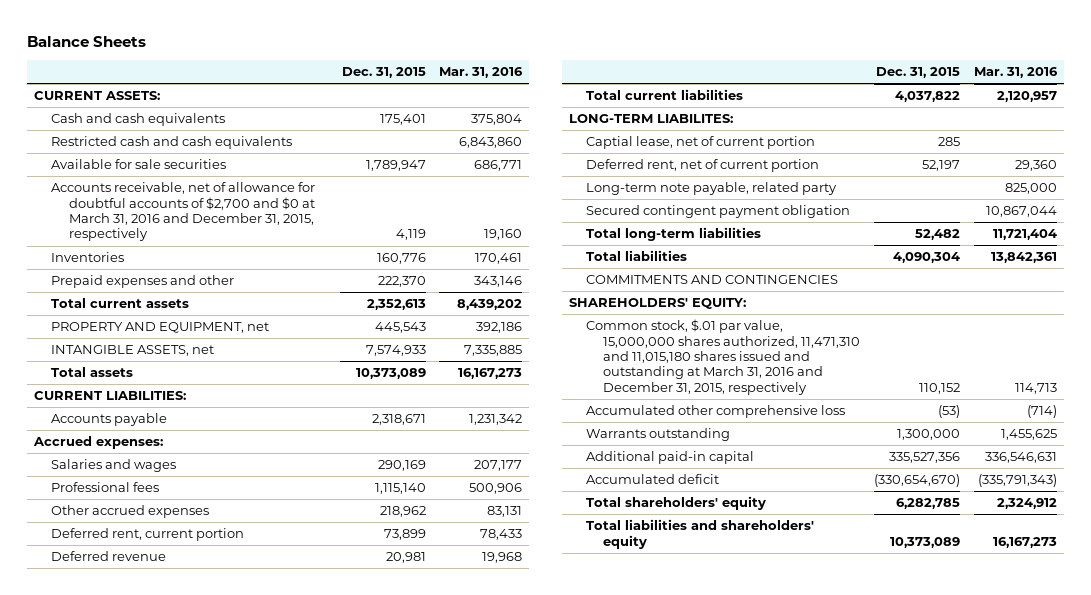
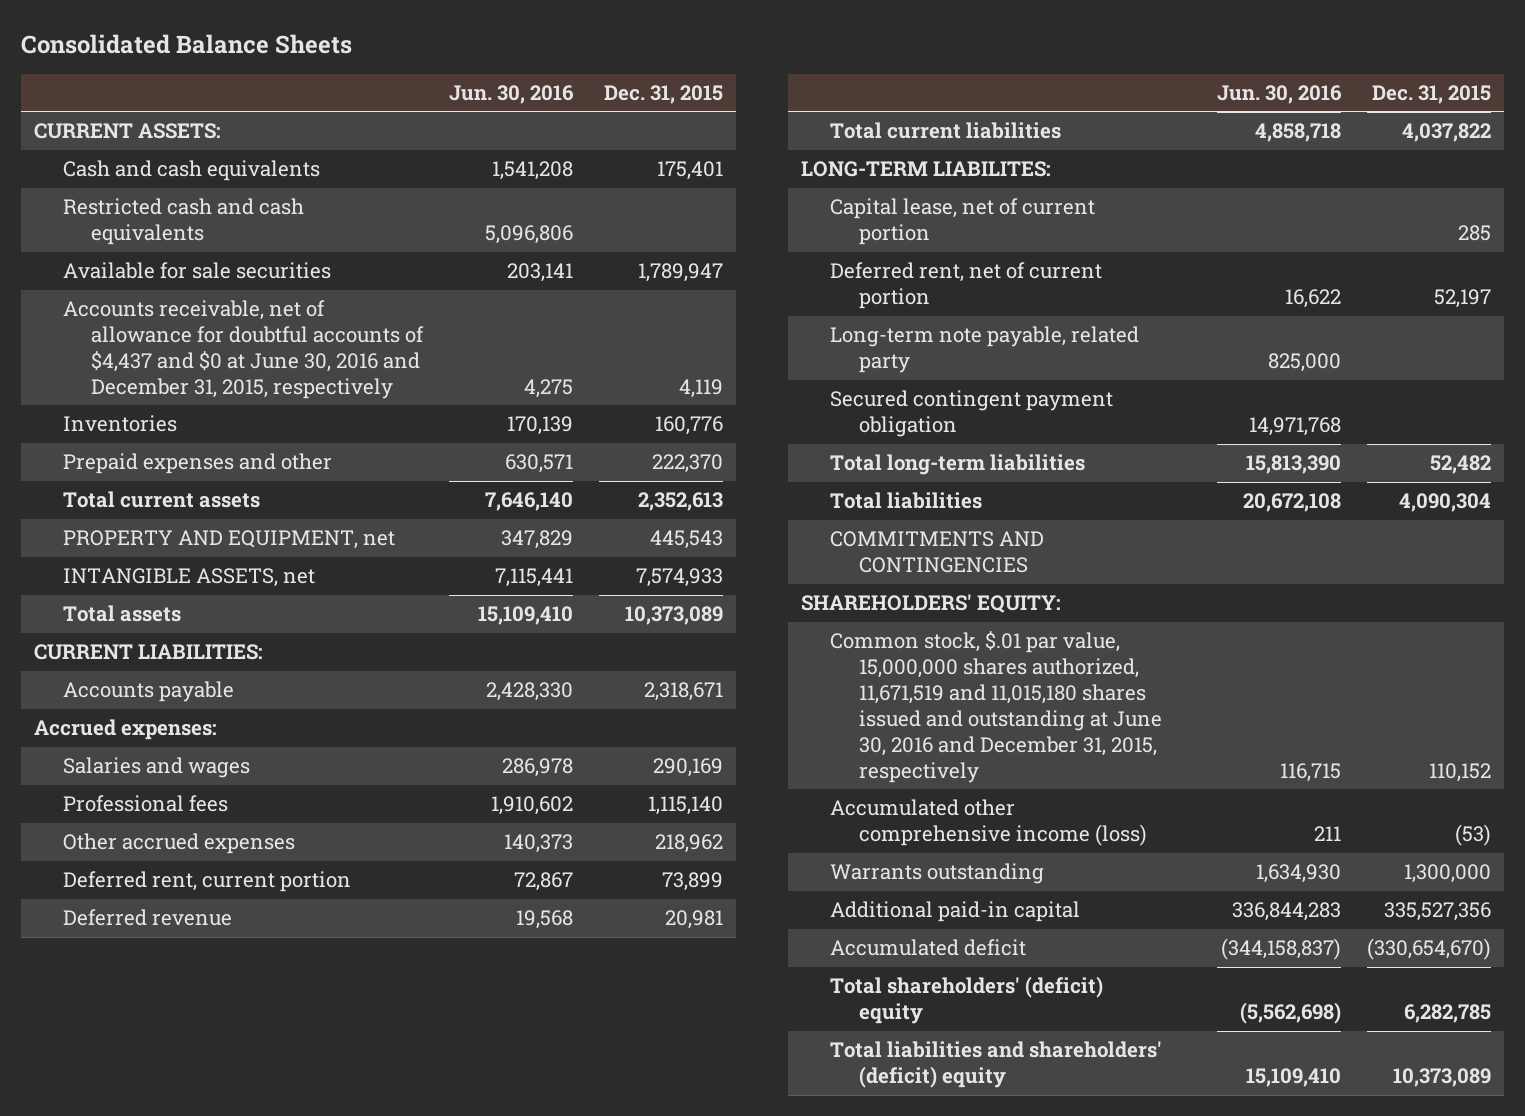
[26,36,146,48] Balance Sheets -> [20,34,352,55] Consolidated Balance Sheets
[439,67,524,79] Mar. 31, 2016 -> none
none -> [449,85,575,105] Jun. 30, 2016
[51,182,316,242] Accounts receivable, net of allowance for doubtful accounts of $2,700 and $0 at March 31, 2016 and December 31, 2015, respectively -> [62,300,425,400] Accounts receivable, net of allowance for doubtful accounts of $4,437 and $0 at June 30, 2016 and December 31, 2015, respectively
[586,136,816,150] Captial lease, net of current portion -> [830,198,1096,246] Capital lease, net of current portion
[586,319,861,395] Common stock, $.01 par value, 15,000,000 shares authorized, 11,471,310 and 11,015,180 shares issued and outstanding at March 31, 2016 and December 31, 2015, respectively -> [830,631,1162,784] Common stock, $.01 par value, 15,000,000 shares authorized, 11,671,519 and 11,015,180 shares issued and outstanding at June 30, 2016 and December 31, 2015, respectively
[586,405,846,419] Accumulated other comprehensive loss -> [830,799,1147,847] Accumulated other comprehensive income (loss)
[586,496,767,511] Total shareholders' equity -> [830,976,1104,1025] Total shareholders' (deficit) equity
[586,519,815,549] Total liabilities and shareholders' equity -> [830,1041,1163,1089] Total liabilities and shareholders' (deficit) equity

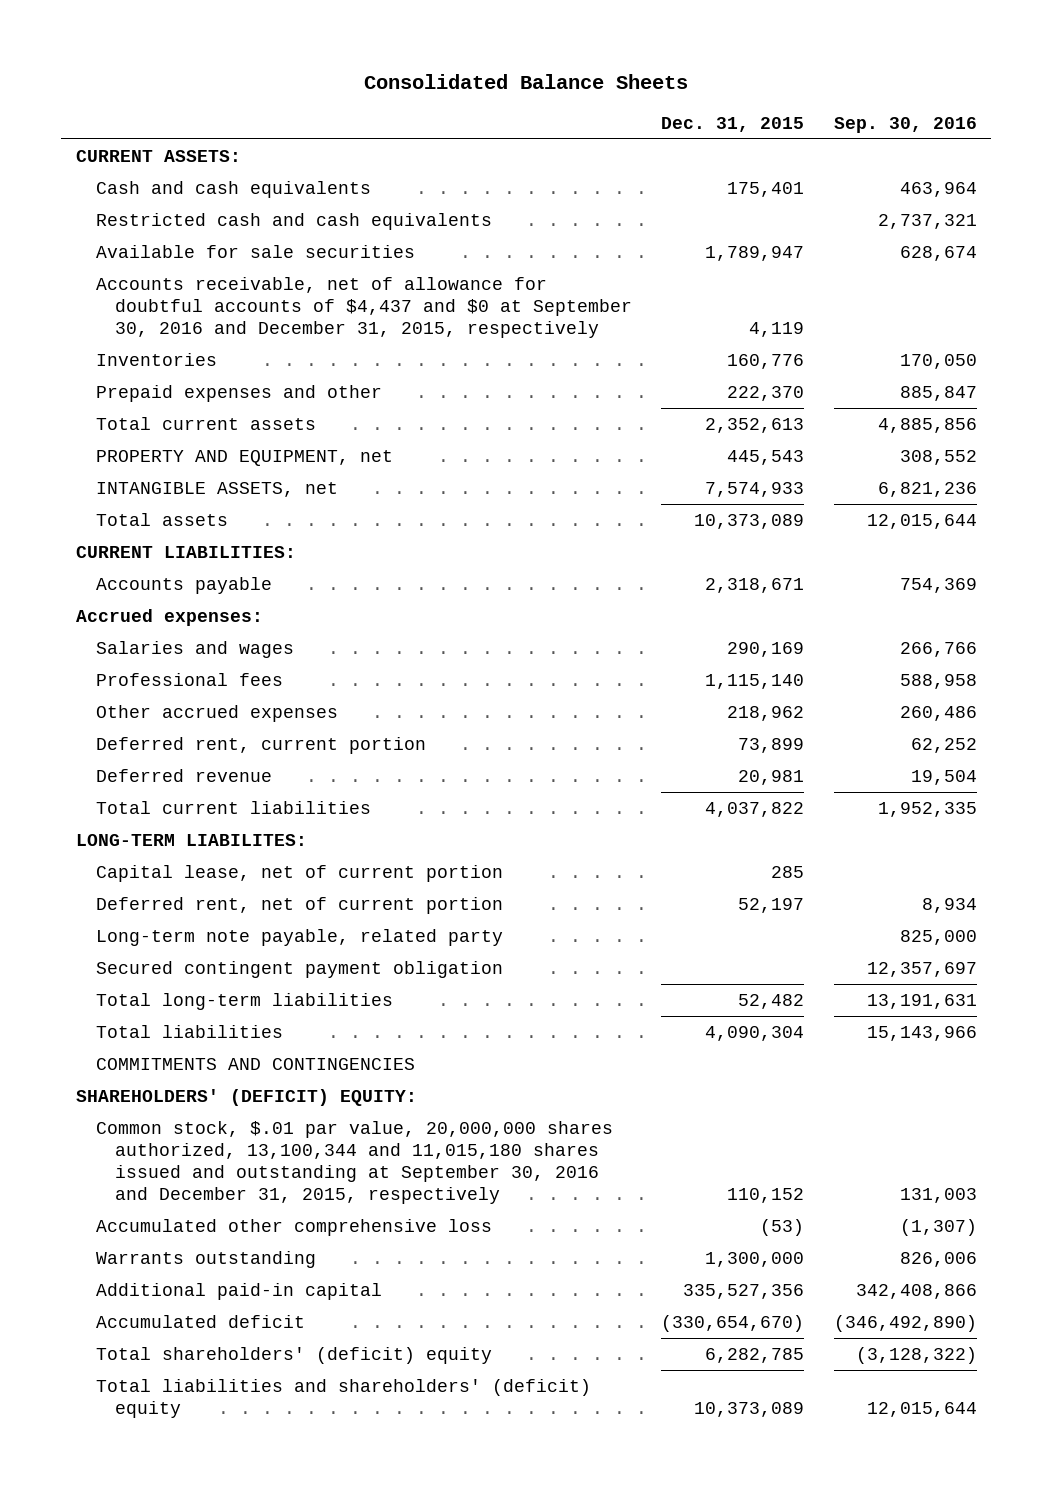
[449,85,575,105] Jun. 30, 2016 -> none
none -> [833,116,977,133] Sep. 30, 2016
[62,300,425,400] Accounts receivable, net of allowance for doubtful accounts of $4,437 and $0 at June 30, 2016 and December 31, 2015, respectively -> [95,276,633,338] Accounts receivable, net of allowance for doubtful accounts of $4,437 and $0 at September 30, 2016 and December 31, 2015, respectively
[801,594,1062,614] SHAREHOLDERS' EQUITY: -> [76,1088,418,1106] SHAREHOLDERS' (DEFICIT) EQUITY:
[830,631,1162,784] Common stock, $.01 par value, 15,000,000 shares authorized, 11,671,519 and 11,015,180 shares issued and outstanding at June 30, 2016 and December 31, 2015, respectively -> [95,1120,613,1204] Common stock, $.01 par value, 20,000,000 shares authorized, 13,100,344 and 11,015,180 shares issued and outstanding at September 30, 2016 and December 31, 2015, respectively
[830,799,1147,847] Accumulated other comprehensive income (loss) -> [95,1218,492,1236] Accumulated other comprehensive loss

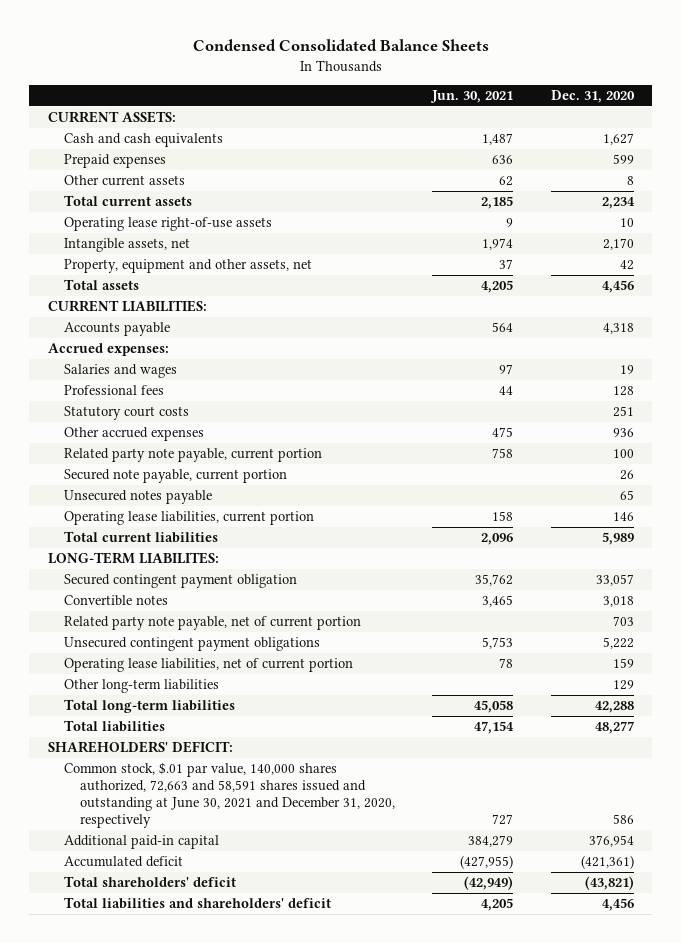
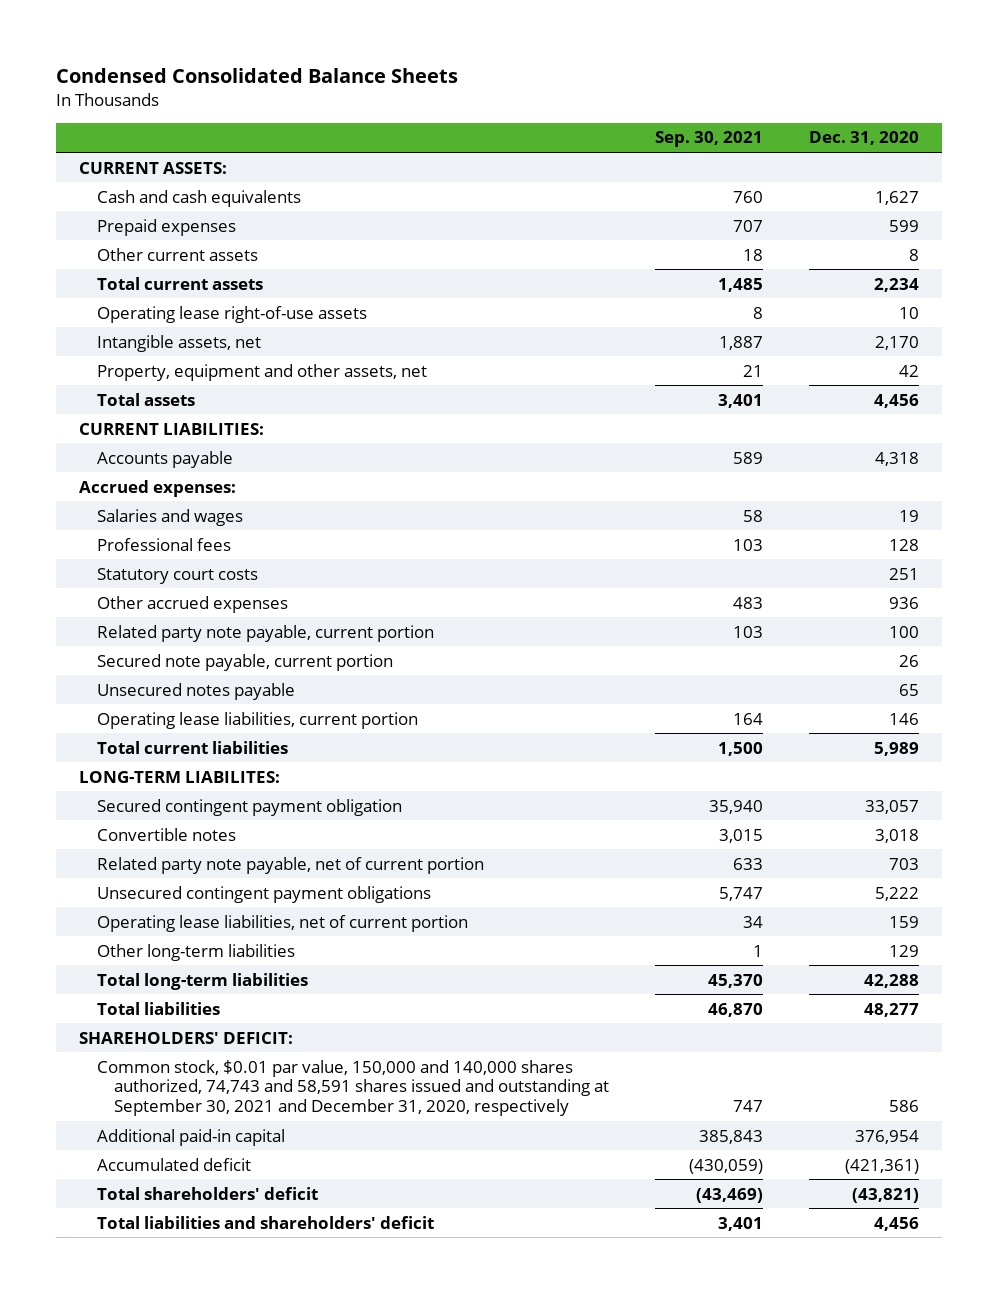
[430,89,514,103] Jun. 30, 2021 -> none
none -> [655,131,764,148] Sep. 30, 2021
[63,761,395,829] Common stock, $.01 par value, 140,000 shares authorized, 72,663 and 58,591 shares issued and outstanding at June 30, 2021 and December 31, 2020, respectively -> [96,1059,610,1117] Common stock, $0.01 par value, 150,000 and 140,000 shares authorized, 74,743 and 58,591 shares issued and outstanding at September 30, 2021 and December 31, 2020, respectively

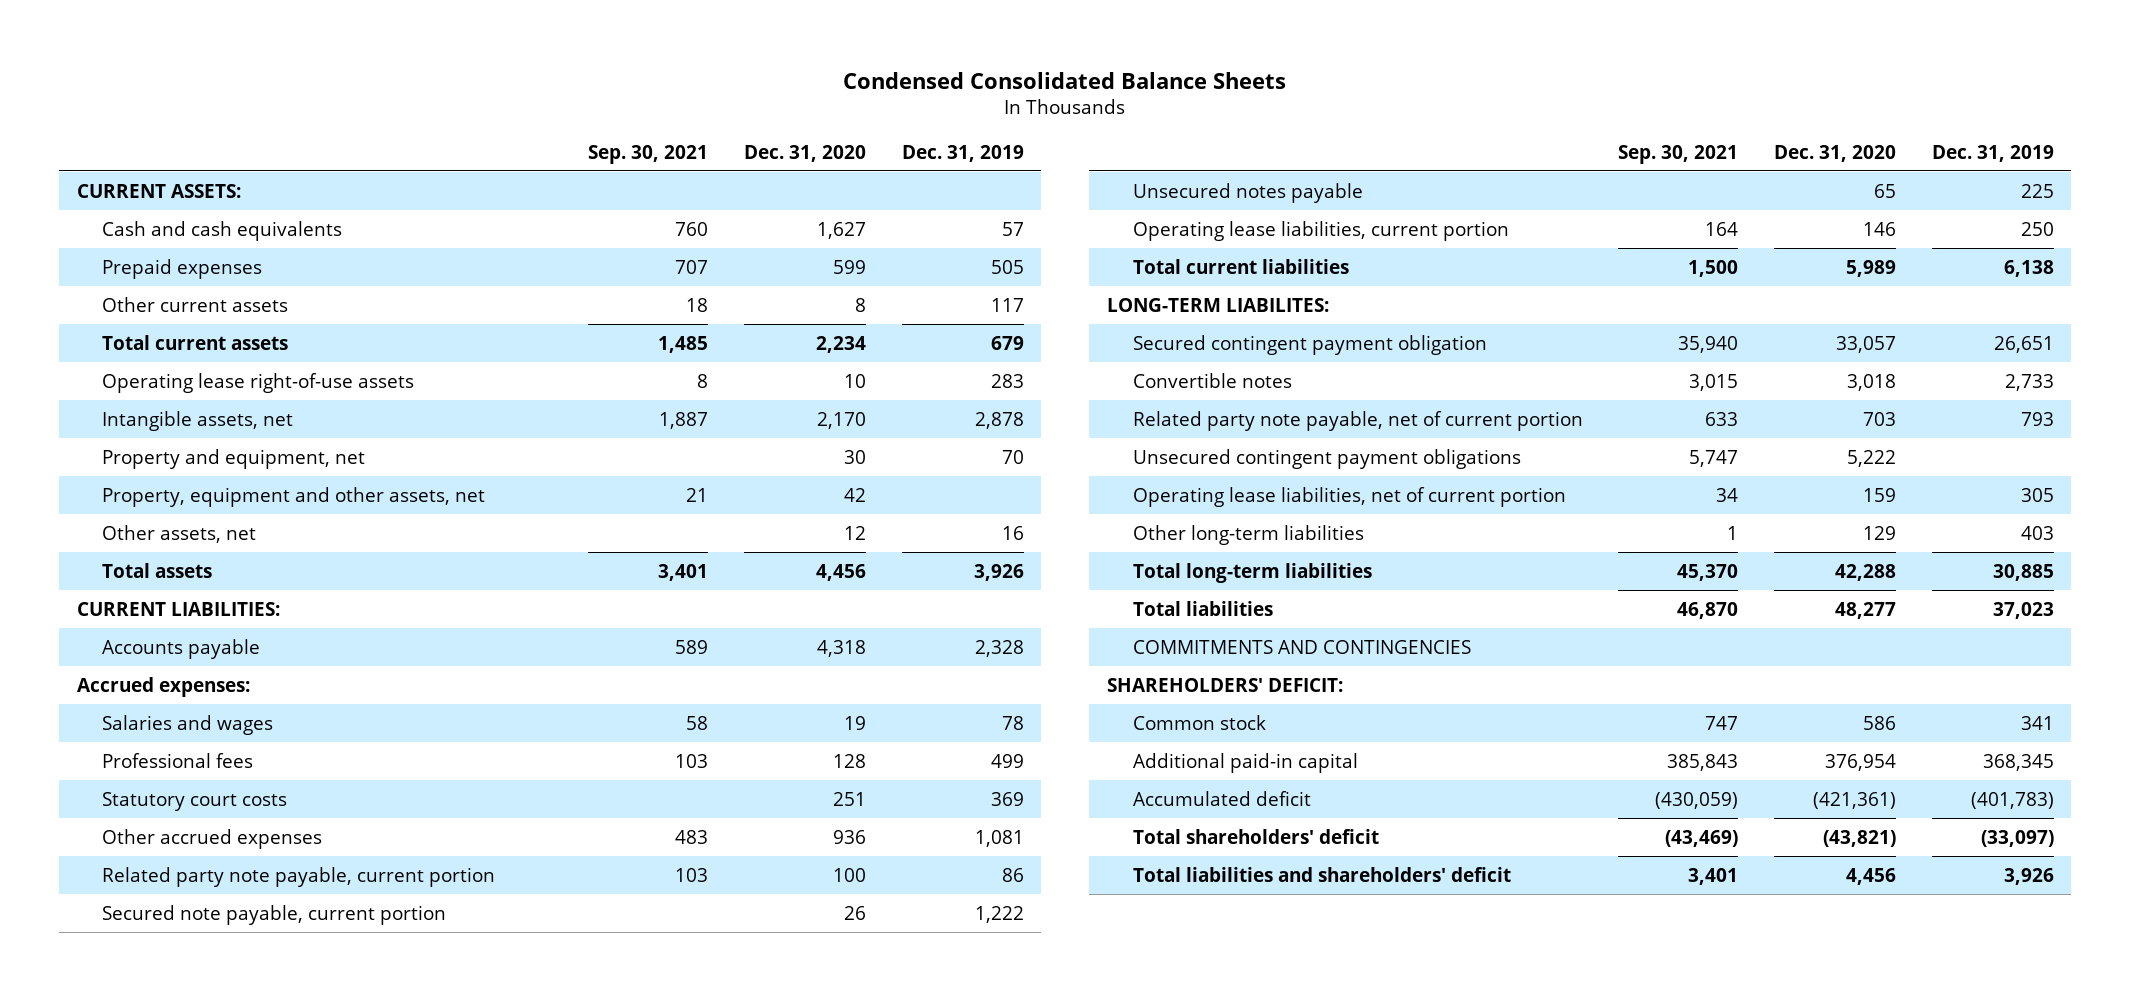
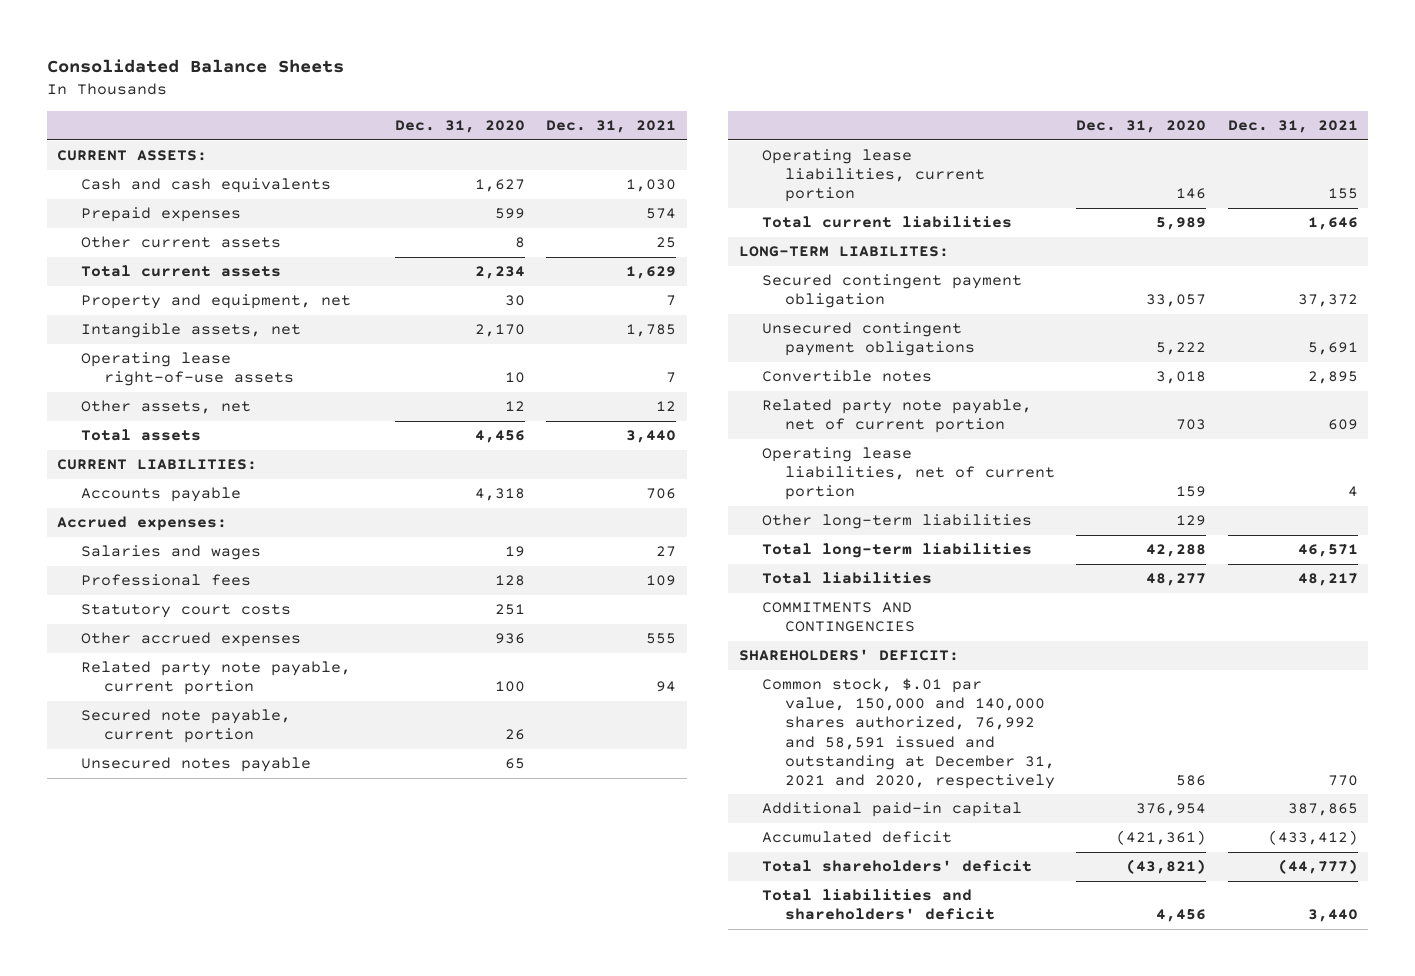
[843,71,1287,89] Condensed Consolidated Balance Sheets -> [46,59,344,74] Consolidated Balance Sheets
[588,144,709,164] Sep. 30, 2021 -> none
[901,144,1024,162] Dec. 31, 2019 -> none
none -> [546,120,677,134] Dec. 31, 2021
[102,486,486,507] Property, equipment and other assets, net -> none
[102,410,294,431] Intangible assets, net -> [80,323,301,339] Intangible assets, net
[102,372,415,393] Operating lease right-of-use assets -> [80,352,294,387] Operating lease right-of-use assets
[1132,448,1521,469] Unsecured contingent payment obligations -> [761,322,976,357] Unsecured contingent payment obligations
[1132,714,1266,730] Common stock -> [761,678,1056,789] Common stock, $.01 par value, 150,000 and 140,000 shares authorized, 76,992 and 58,591 issued and outstanding at December 31, 2021 and 2020, respectively

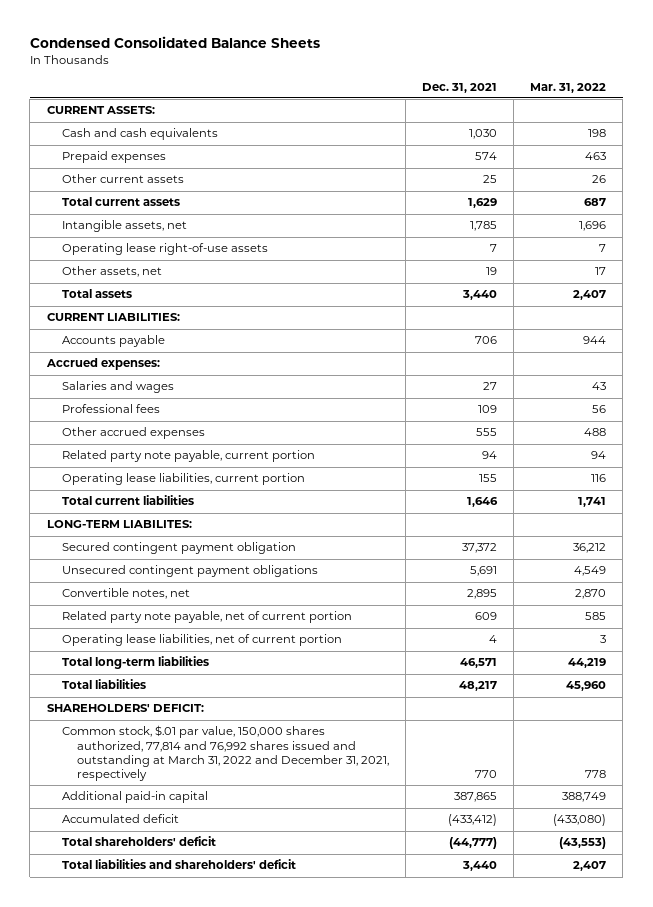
[46,59,344,74] Consolidated Balance Sheets -> [29,35,320,48] Condensed Consolidated Balance Sheets
[395,120,526,134] Dec. 31, 2020 -> none
none -> [530,82,607,93] Mar. 31, 2022
[80,294,351,310] Property and equipment, net -> none
[656,401,677,412] 12 -> [485,267,497,276] 19
[80,604,291,619] Statutory court costs -> none
[80,709,291,744] Secured note payable, current portion -> none
[80,757,311,773] Unsecured notes payable -> none
[761,370,932,383] Convertible notes -> [61,588,190,600] Convertible notes, net
[761,514,1032,530] Other long-term liabilities -> none
[761,602,916,633] COMMITMENTS AND CONTINGENCIES -> none
[761,678,1056,789] Common stock, $.01 par value, 150,000 and 140,000 shares authorized, 76,992 and 58,591 issued and outstanding at December 31, 2021 and 2020, respectively -> [61,725,389,781] Common stock, $.01 par value, 150,000 shares authorized, 77,814 and 76,992 shares issued and outstanding at March 31, 2022 and December 31, 2021, respectively

